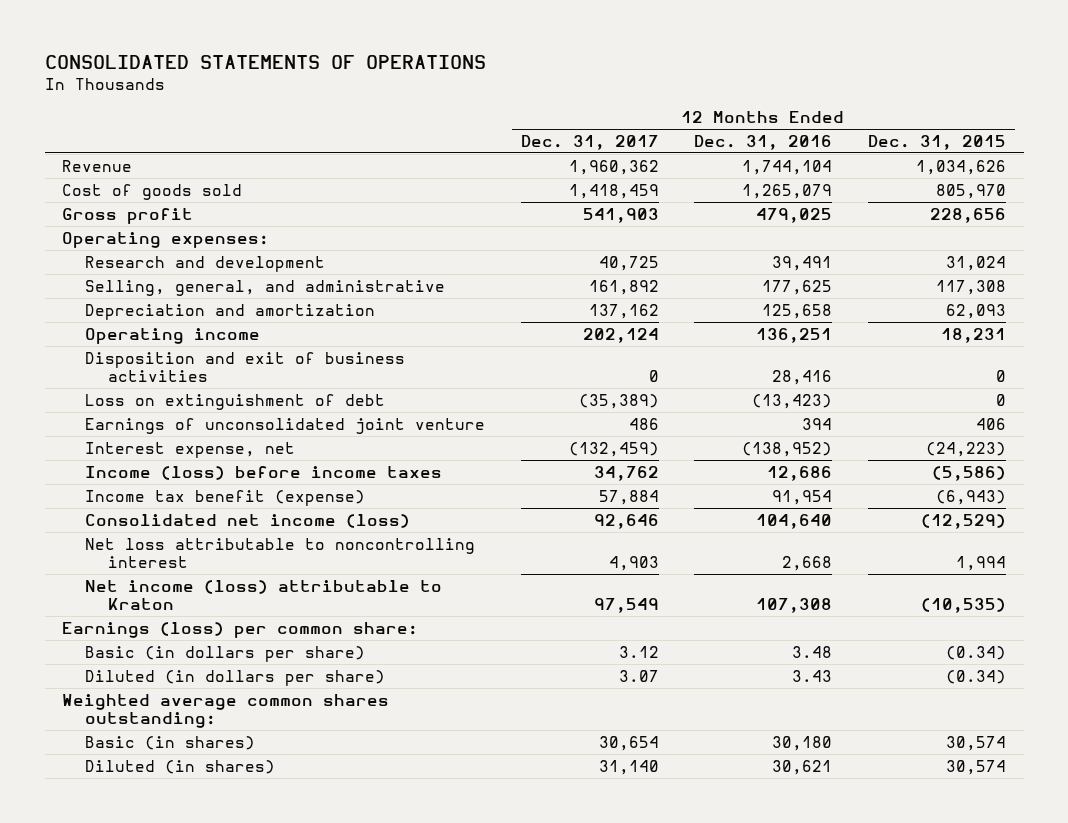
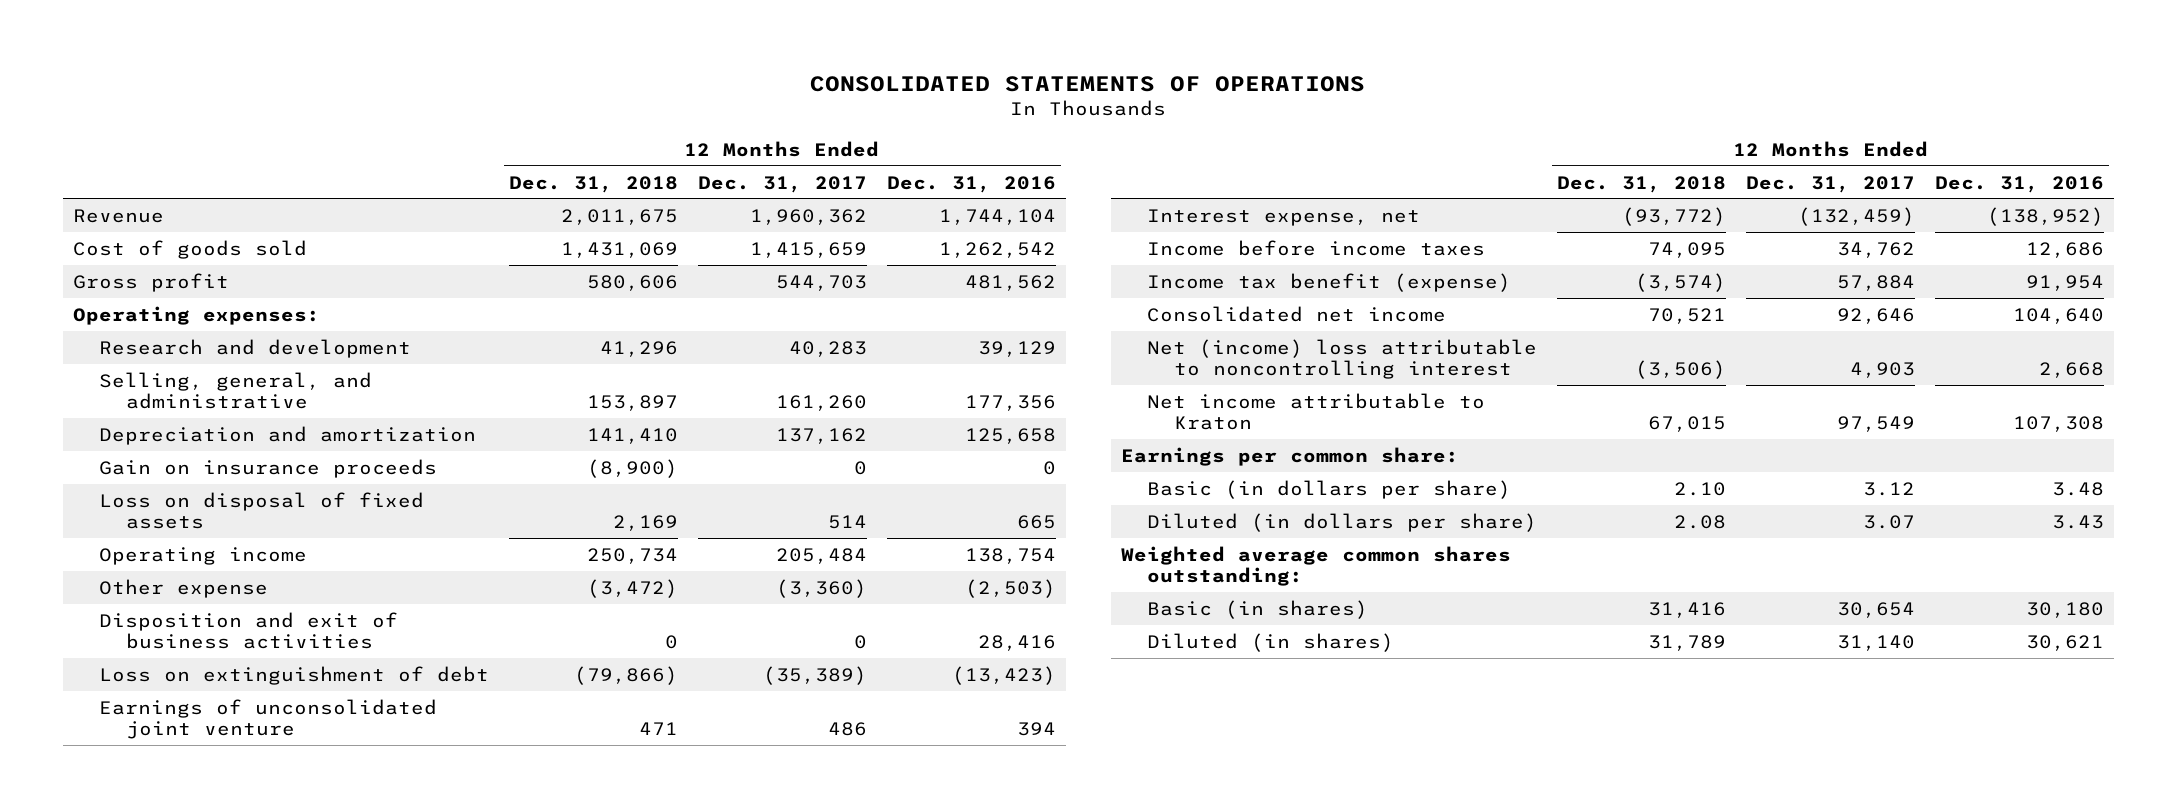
[867,134,1006,150] Dec. 31, 2015 -> none
none -> [508,175,678,193] Dec. 31, 2018
[568,183,659,199] 1,418,459 -> [749,241,867,258] 1,415,659
[742,183,833,199] 1,265,079 -> [938,241,1056,258] 1,262,542
[582,207,659,223] 541,903 -> [775,274,867,291] 544,703
[756,207,833,223] 479,025 -> [964,274,1056,291] 481,562
[598,255,659,271] 40,725 -> [788,340,867,357] 40,283
[772,255,833,271] 39,491 -> [977,340,1056,357] 39,129
[588,279,659,295] 161,892 -> [775,394,867,411] 161,260
[762,279,833,295] 177,625 -> [964,394,1056,411] 177,356
none -> [99,458,438,478] Gain on insurance proceeds
none -> [99,491,425,529] Loss on disposal of fixed assets
[582,327,659,343] 202,124 -> [775,547,867,564] 205,484
[756,327,833,343] 136,251 -> [964,547,1056,564] 138,754
none -> [99,578,269,598] Other expense
[84,465,442,480] Income (loss) before income taxes -> [1147,239,1486,256] Income before income taxes
[84,513,410,528] Consolidated net income (loss) -> [1147,305,1447,322] Consolidated net income
[84,537,475,569] Net loss attributable to noncontrolling interest -> [1147,338,1538,379] Net (income) loss attributable to noncontrolling interest
[84,579,442,611] Net income (loss) attributable to Kraton -> [1147,392,1486,430] Net income attributable to Kraton
[62,621,419,638] Earnings (loss) per common share: -> [1120,446,1459,466] Earnings per common share:

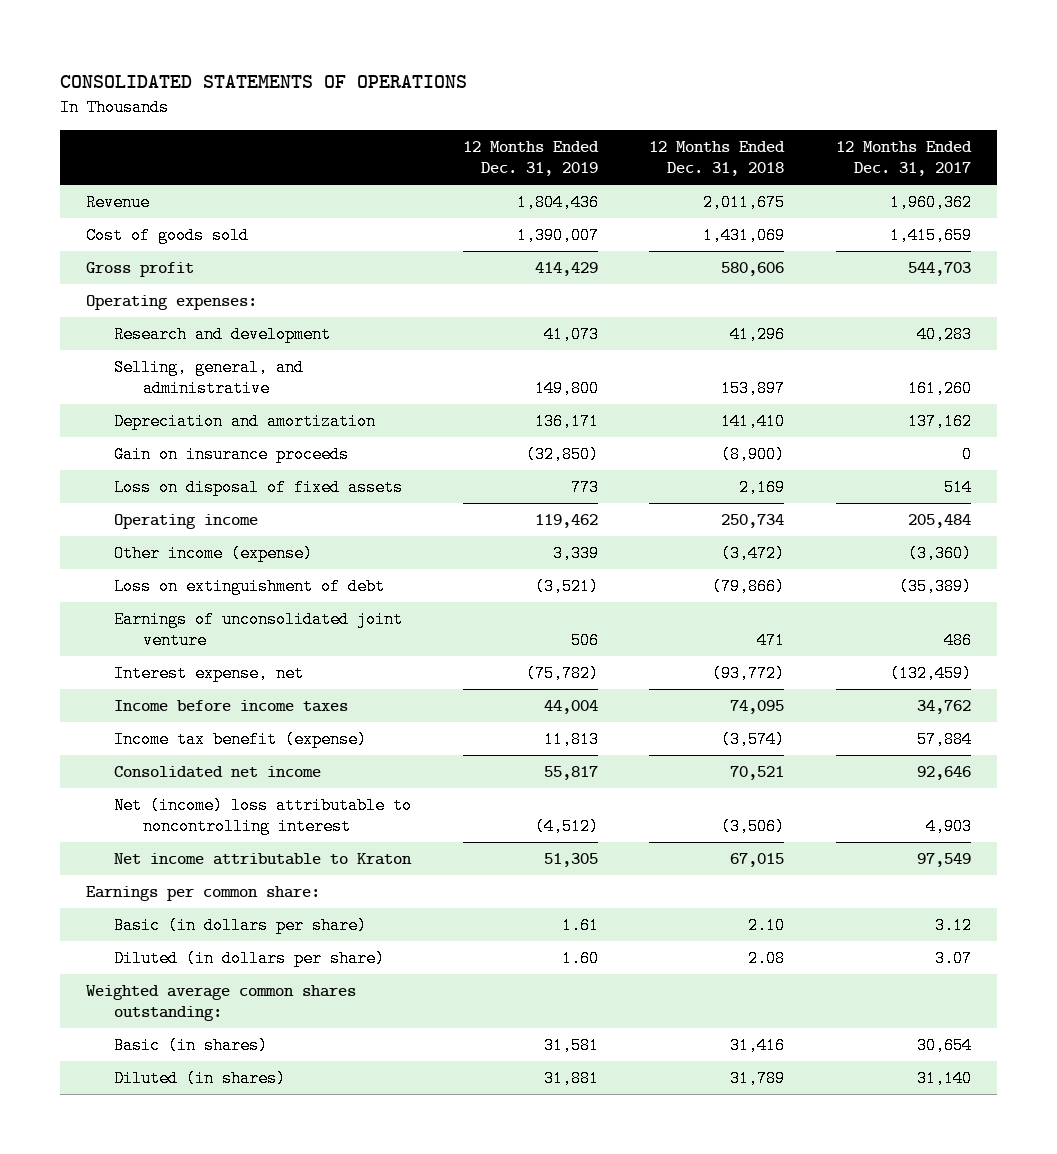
[886,175,1056,193] Dec. 31, 2016 -> none
none -> [462,140,599,177] 12 Months Ended Dec. 31, 2019
[99,611,399,649] Disposition and exit of business activities -> none
[99,578,269,598] Other expense -> [114,544,314,562] Other income (expense)

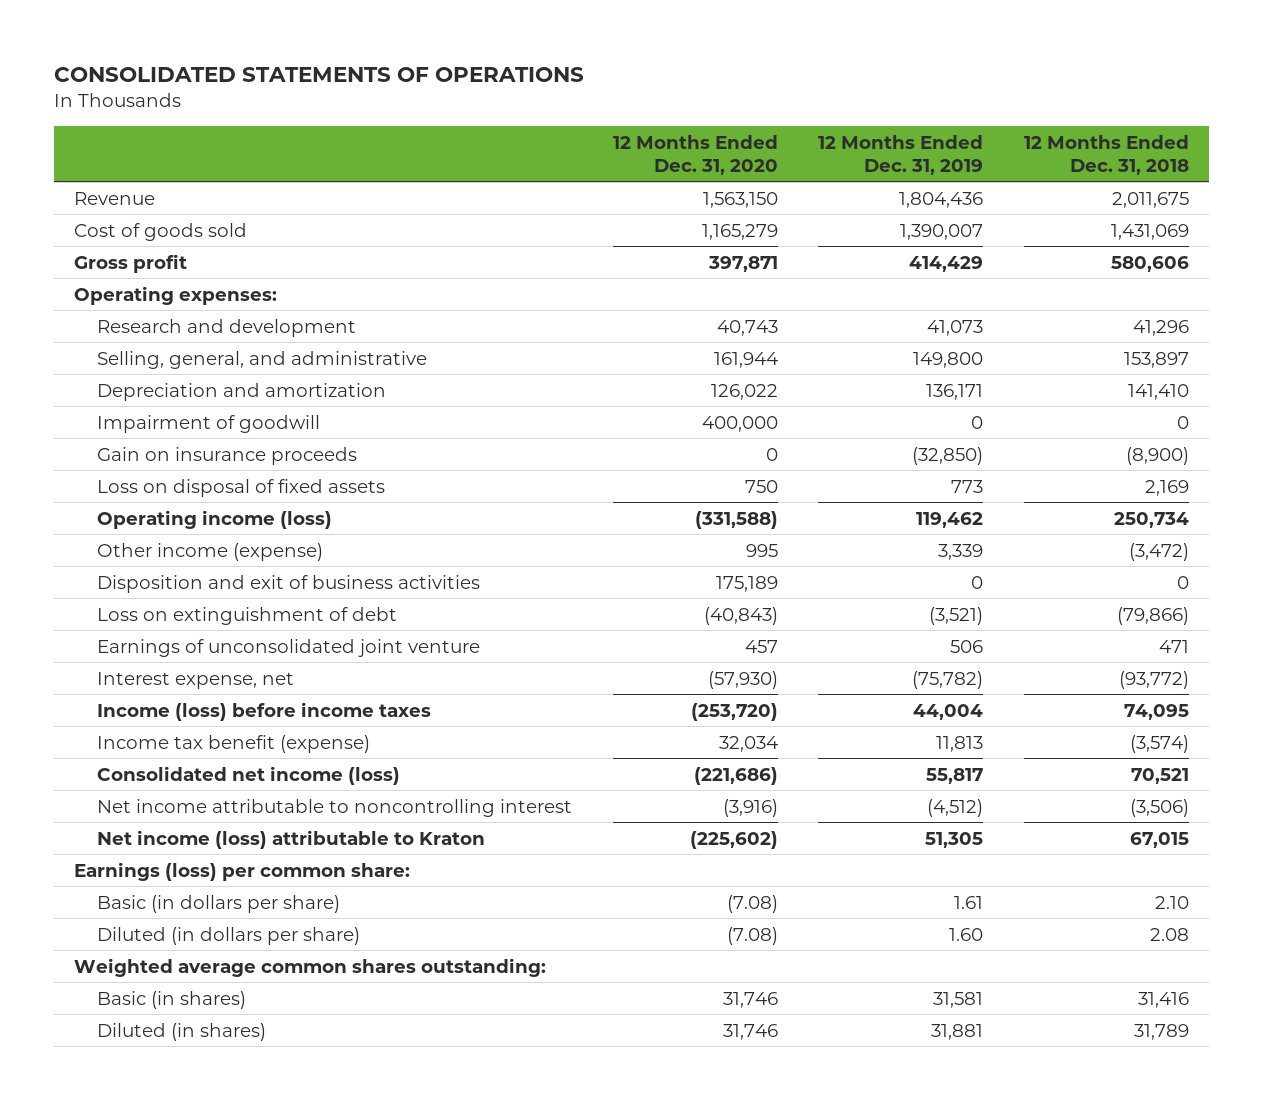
[836,140,973,177] 12 Months Ended Dec. 31, 2017 -> none
none -> [612,134,778,175] 12 Months Ended Dec. 31, 2020
none -> [97,414,321,433] Impairment of goodwill
[114,513,259,529] Operating income -> [97,509,333,529] Operating income (loss)
none -> [97,574,481,593] Disposition and exit of business activities
[114,699,349,712] Income before income taxes -> [97,701,432,721] Income (loss) before income taxes
[114,765,322,778] Consolidated net income -> [97,765,401,785] Consolidated net income (loss)
[114,796,413,836] Net (income) loss attributable to noncontrolling interest -> [97,798,573,817] Net income attributable to noncontrolling interest
[114,852,413,865] Net income attributable to Kraton -> [97,829,486,849] Net income (loss) attributable to Kraton
[85,885,320,901] Earnings per common share: -> [73,861,410,881] Earnings (loss) per common share:

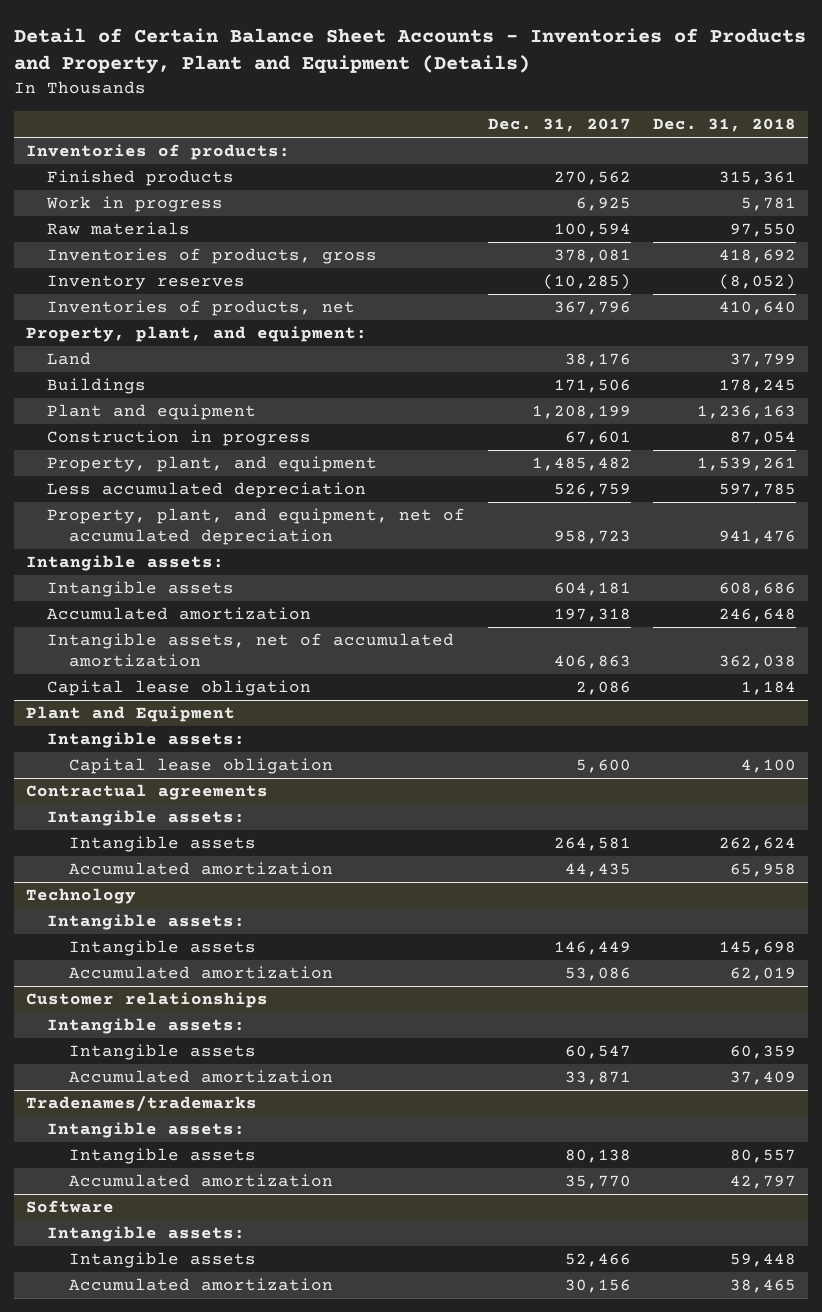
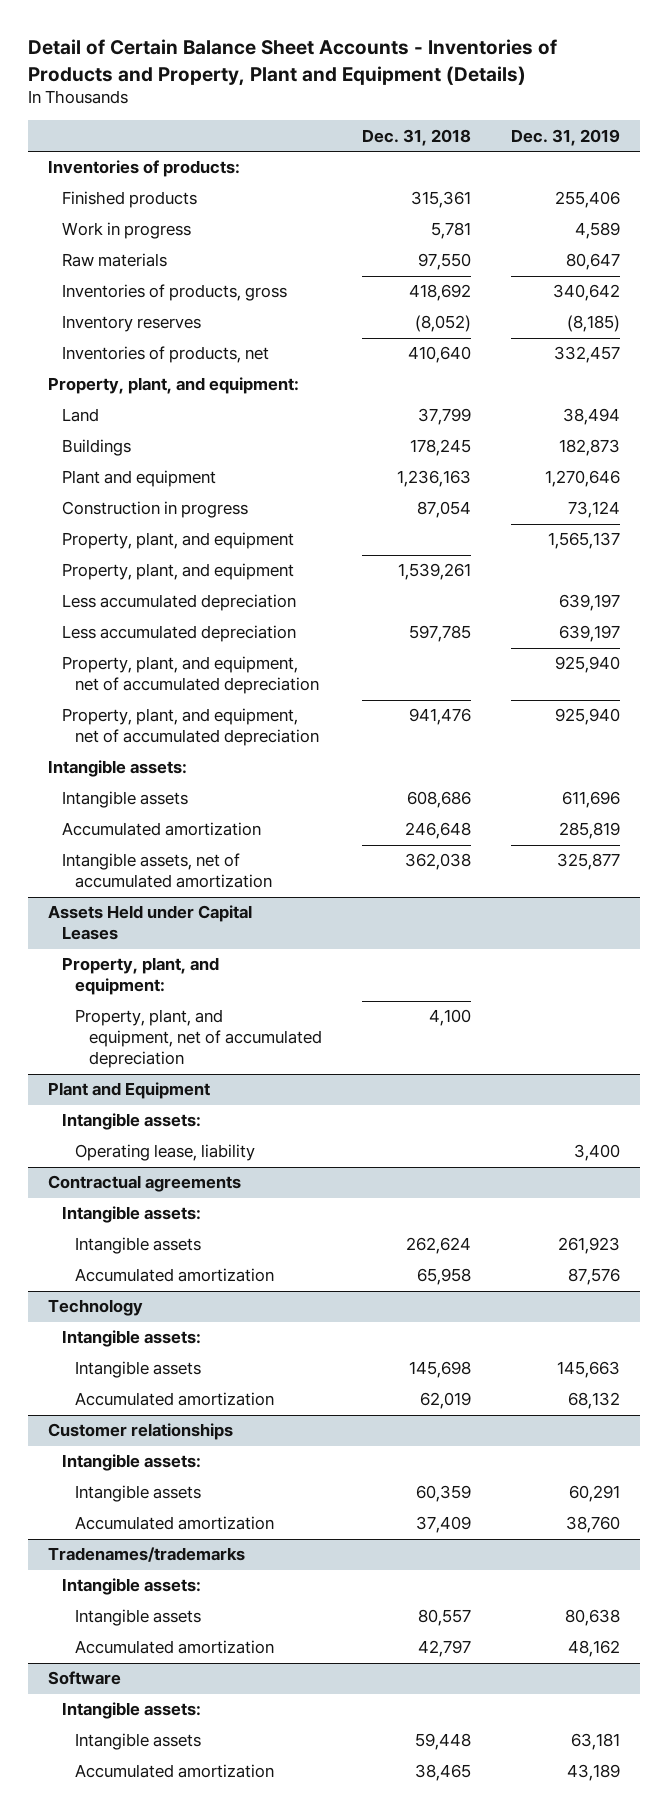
[487,118,631,133] Dec. 31, 2017 -> none
none -> [511,128,621,146] Dec. 31, 2019
none -> [61,532,294,550] Property, plant, and equipment
none -> [61,594,296,612] Less accumulated depreciation
none -> [61,656,320,695] Property, plant, and equipment, net of accumulated depreciation
[47,680,312,697] Capital lease obligation -> none
none -> [48,905,253,941] Assets Held under Capital Leases
none -> [61,957,219,996] Property, plant, and equipment:
none -> [75,1009,323,1069] Property, plant, and equipment, net of accumulated depreciation
[68,758,333,775] Capital lease obligation -> none
none -> [75,1144,256,1162] Operating lease, liability

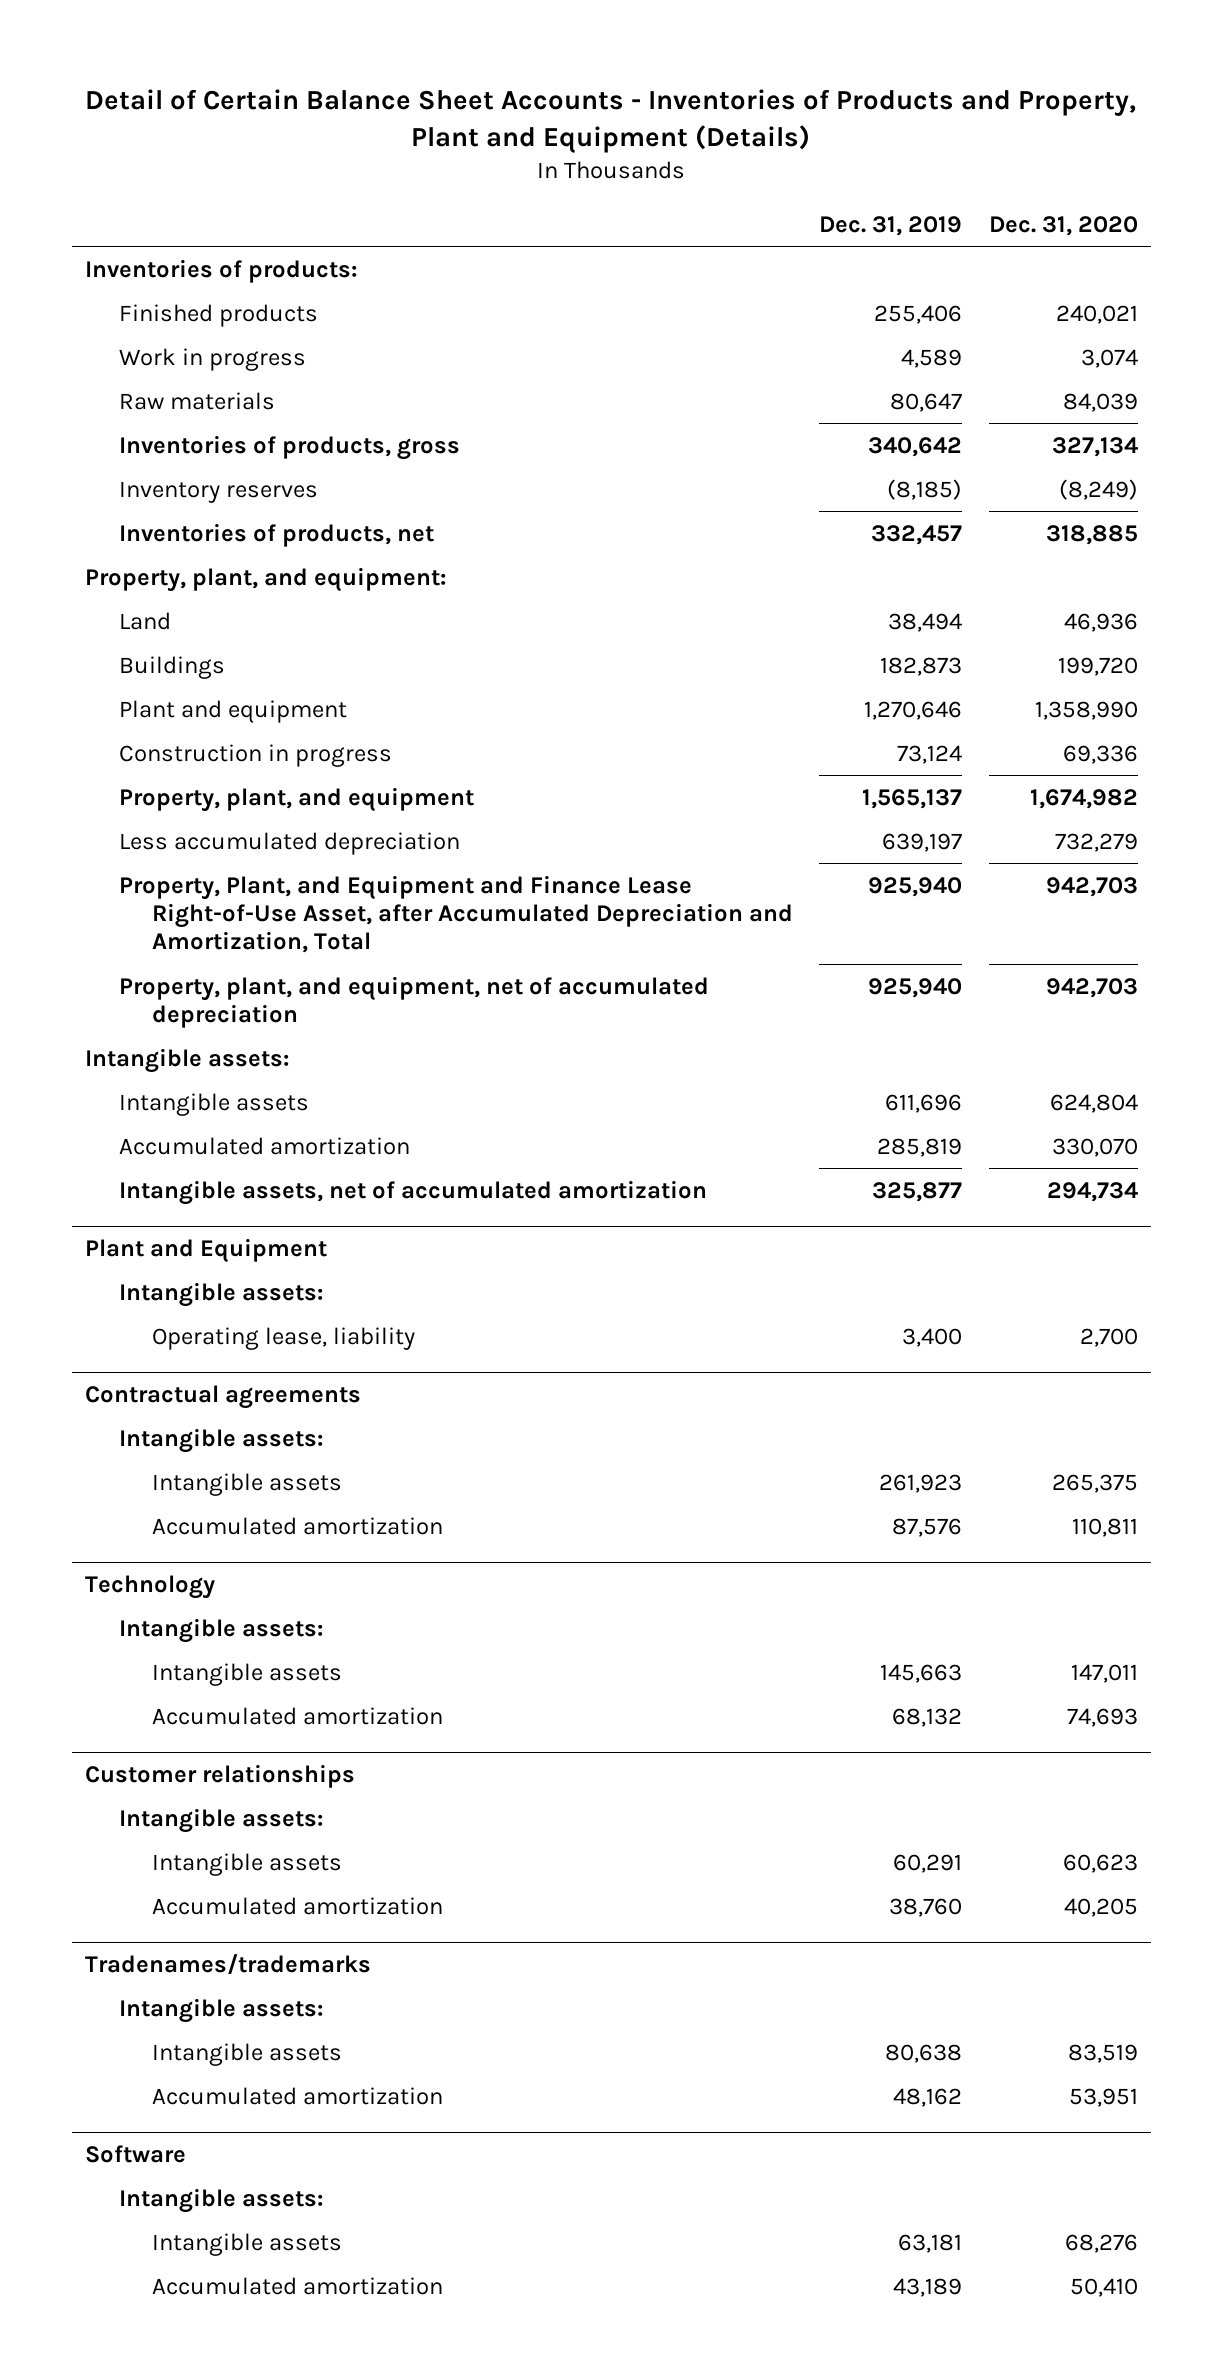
[362,128,472,146] Dec. 31, 2018 -> none
none -> [988,215,1138,236] Dec. 31, 2020
[61,563,294,581] Property, plant, and equipment -> none
[61,625,296,643] Less accumulated depreciation -> none
[61,656,320,695] Property, plant, and equipment, net of accumulated depreciation -> [118,874,794,954] Property, Plant, and Equipment and Finance Lease Right-of-Use Asset, after Accumulated Depreciation and Amortization, Total
[48,905,253,941] Assets Held under Capital Leases -> none
[61,957,219,996] Property, plant, and equipment: -> none
[75,1009,323,1069] Property, plant, and equipment, net of accumulated depreciation -> none

